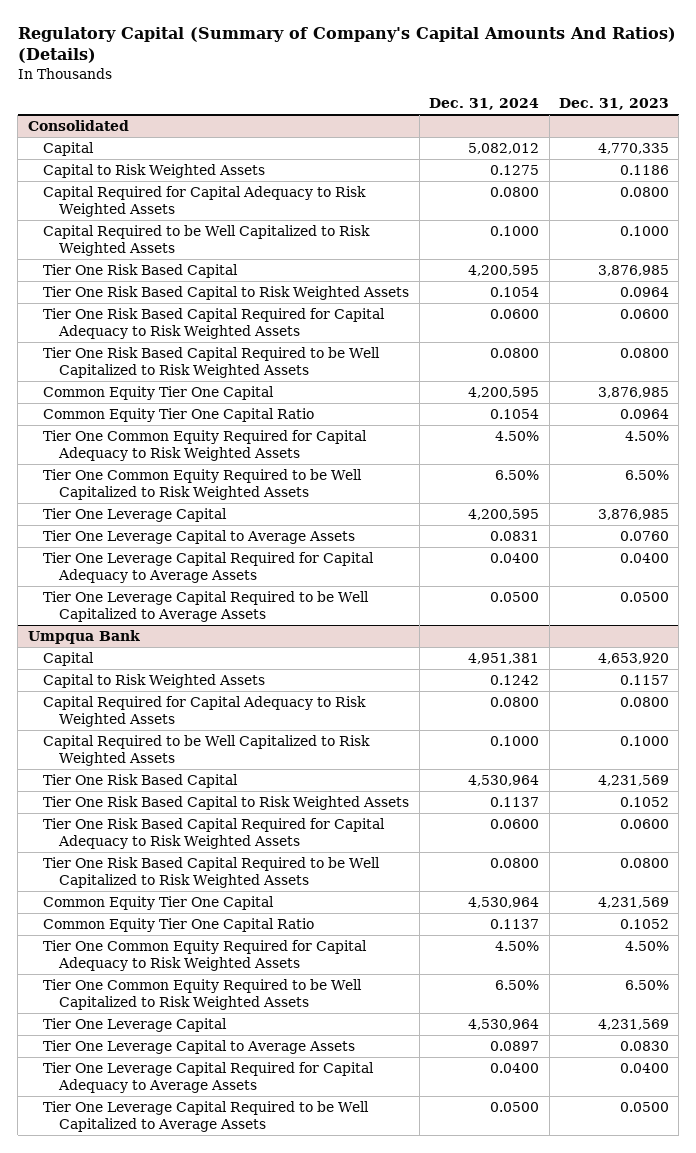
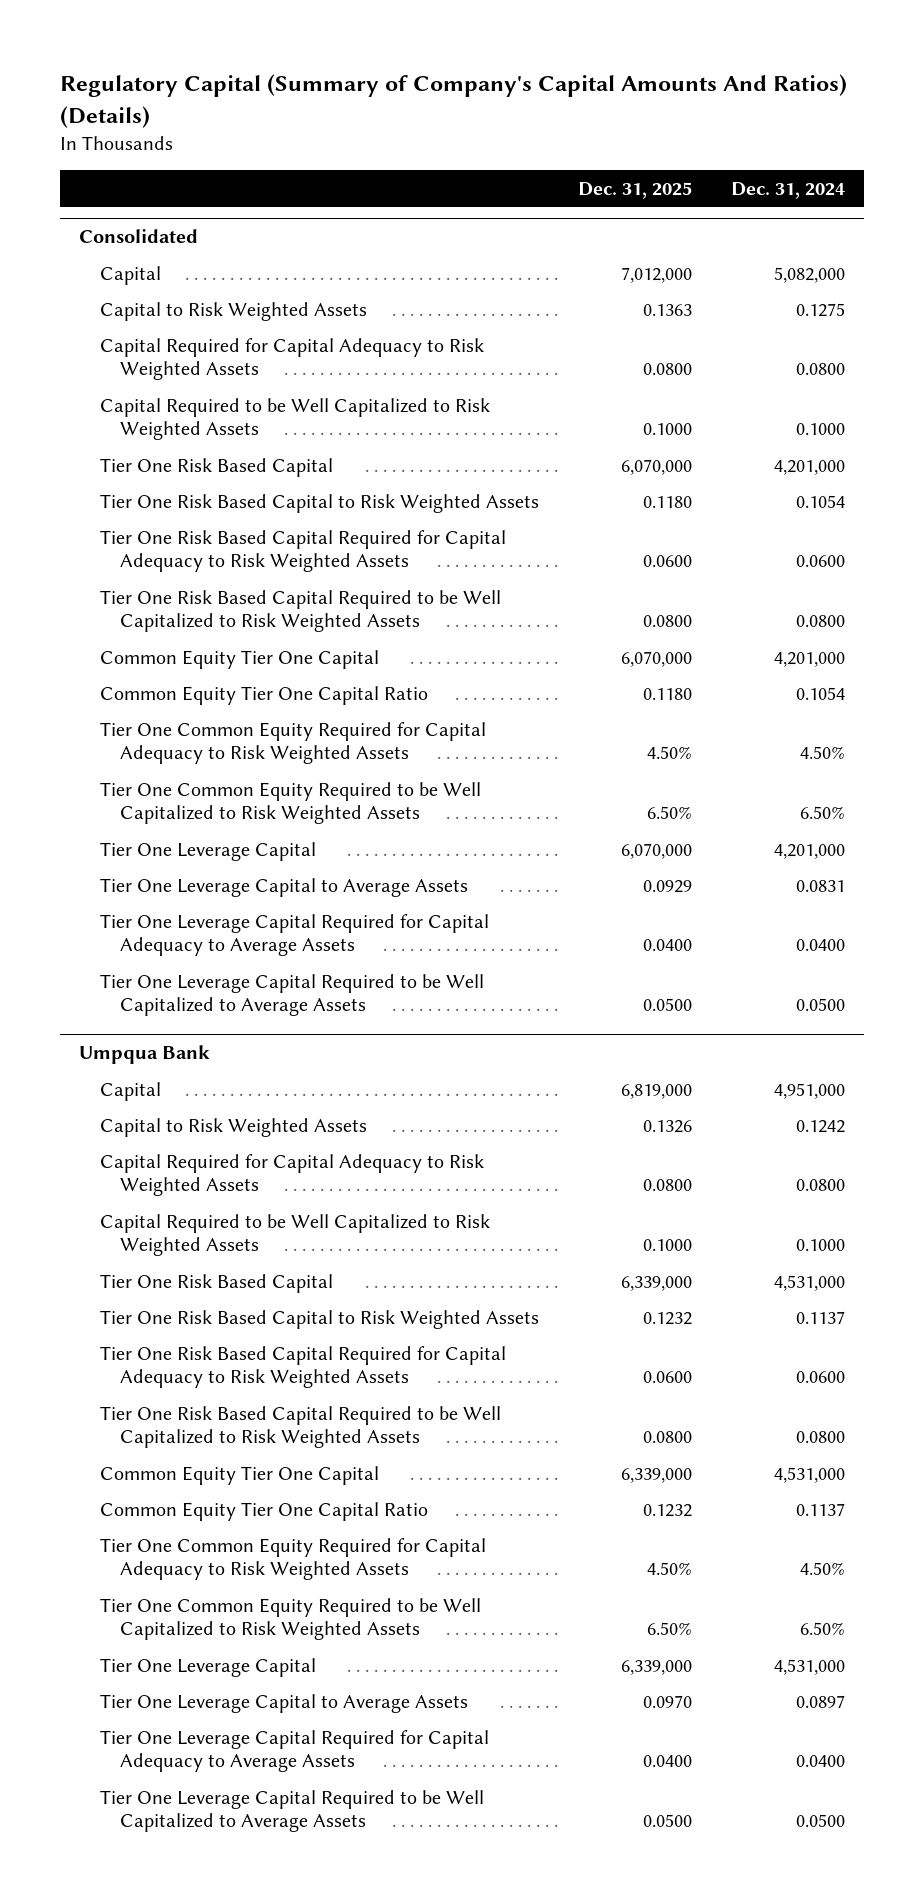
[558,98,669,111] Dec. 31, 2023 -> none
none -> [577,181,692,199] Dec. 31, 2025
[468,142,540,154] 5,082,012 -> [773,266,845,283] 5,082,000
[468,264,540,276] 4,200,595 -> [773,459,845,475] 4,201,000
[468,386,540,398] 4,200,595 -> [773,651,845,667] 4,201,000
[468,508,540,520] 4,200,595 -> [773,843,845,859] 4,201,000
[468,652,540,664] 4,951,381 -> [773,1082,845,1099] 4,951,000
[468,774,540,786] 4,530,964 -> [773,1274,845,1291] 4,531,000
[468,896,540,908] 4,530,964 -> [773,1466,845,1483] 4,531,000
[468,1018,540,1030] 4,530,964 -> [773,1658,845,1675] 4,531,000

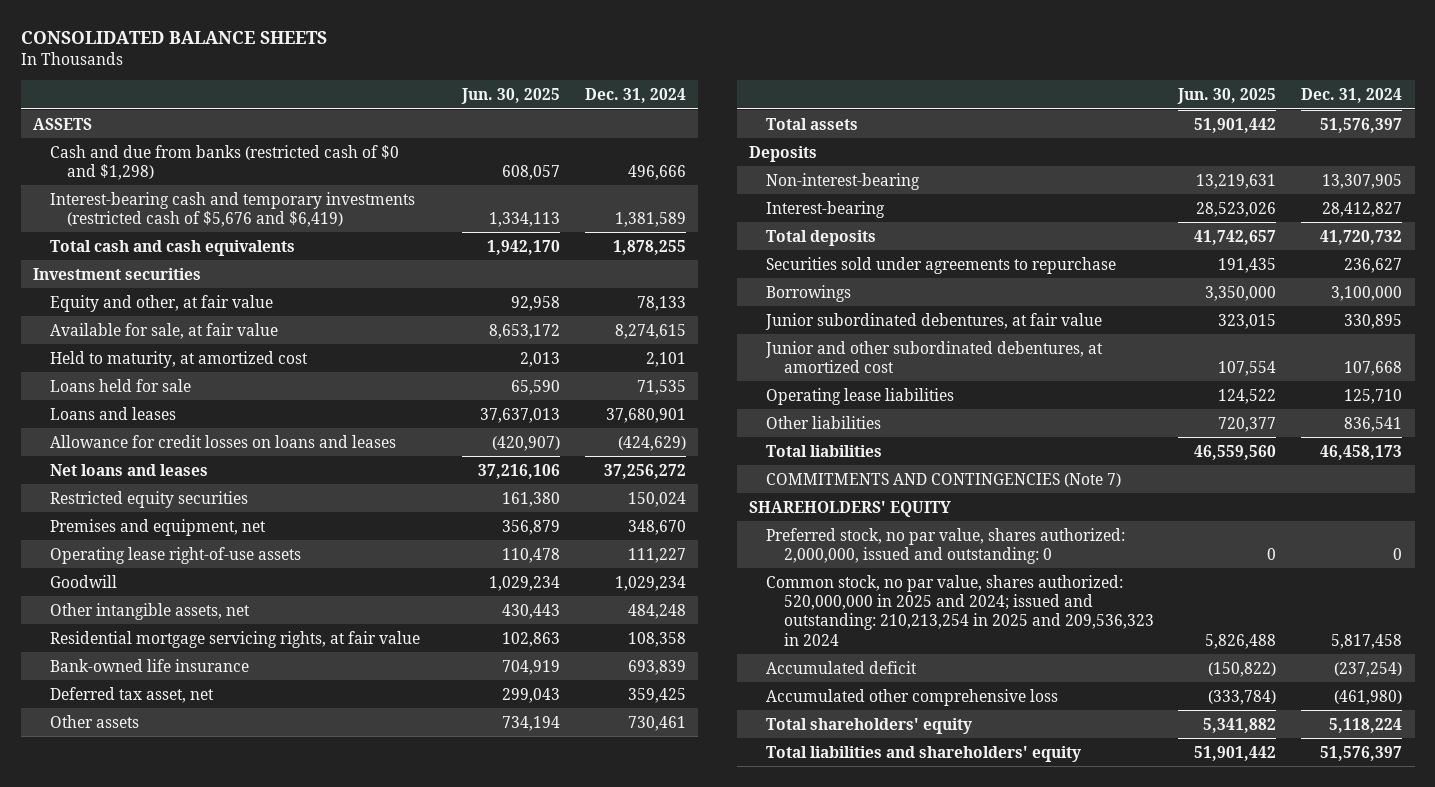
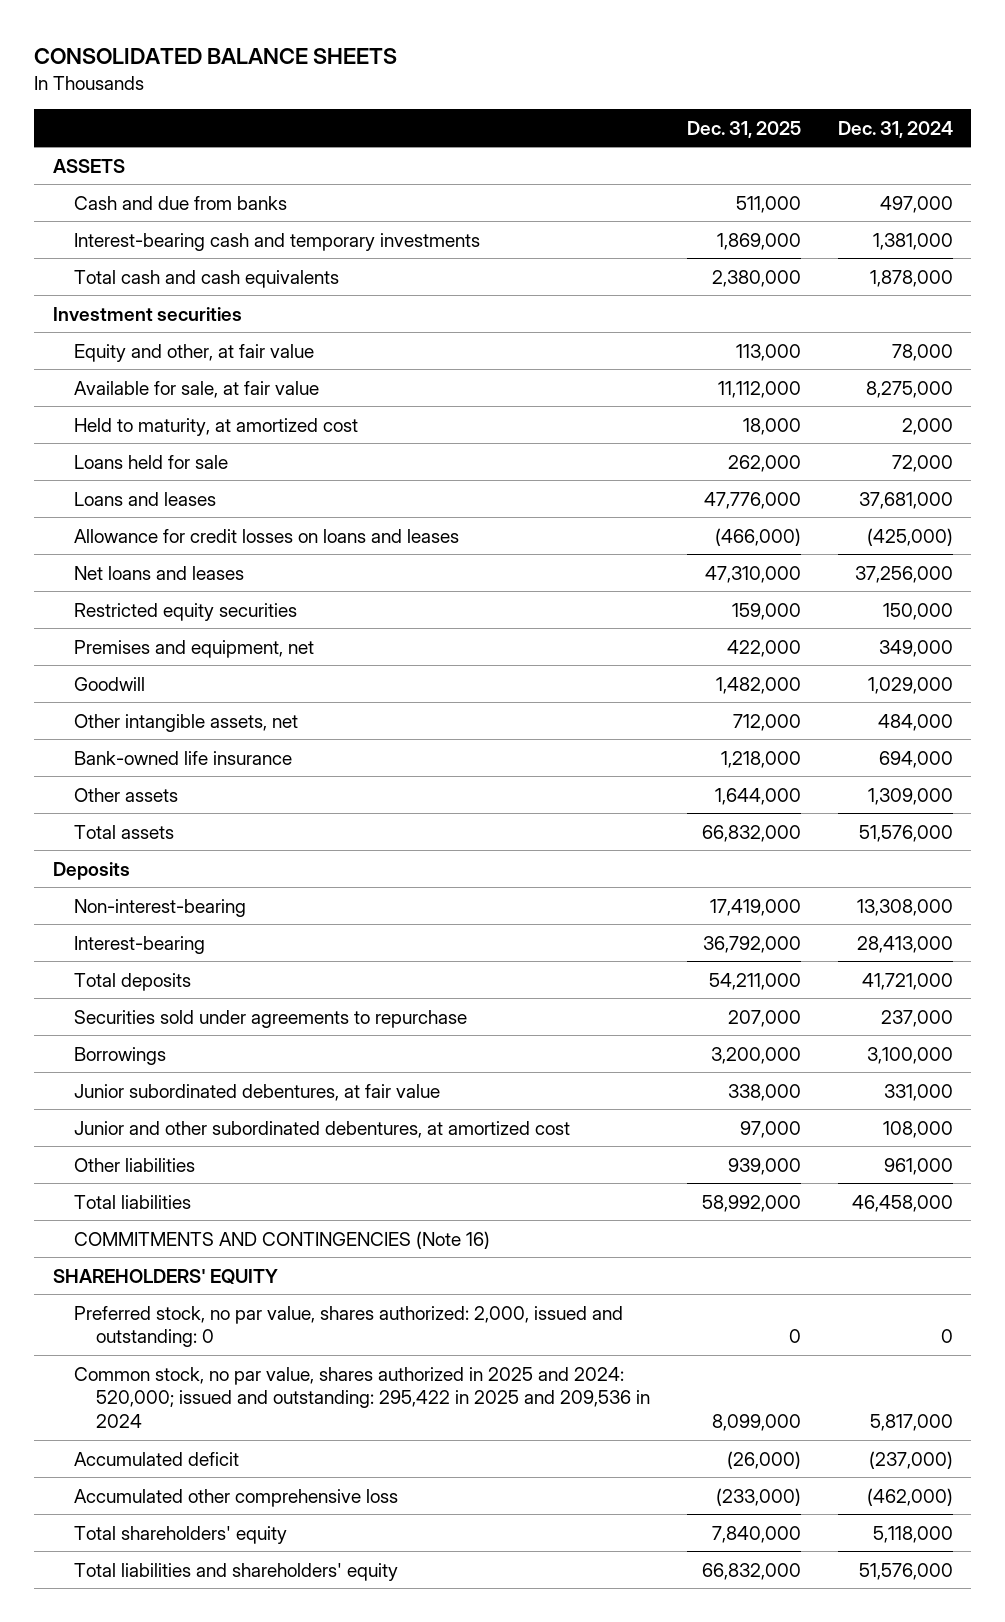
[461,88,561,105] Jun. 30, 2025 -> none
none -> [686,120,801,138] Dec. 31, 2025
[50,144,400,180] Cash and due from banks (restricted cash of $0 and $1,298) -> [74,195,288,210] Cash and due from banks
[628,164,687,180] 496,666 -> [879,195,953,213] 497,000
[50,191,416,227] Interest-bearing cash and temporary investments (restricted cash of $5,676 and $6,419) -> [74,232,481,251] Interest-bearing cash and temporary investments
[615,211,687,227] 1,381,589 -> [872,232,953,250] 1,381,000
[613,239,687,255] 1,878,255 -> [869,269,953,287] 1,878,000
[50,546,302,564] Operating lease right-of-use assets -> none
[50,630,421,648] Residential mortgage servicing rights, at fair value -> none
[50,686,215,703] Deferred tax asset, net -> none
[637,295,687,311] 78,133 -> [891,343,953,361] 78,000
[615,323,687,339] 8,274,615 -> [865,380,953,398] 8,275,000
[646,351,687,367] 2,101 -> [901,417,953,435] 2,000
[637,379,687,395] 71,535 -> [891,454,953,472] 72,000
[606,407,687,423] 37,680,901 -> [858,491,953,509] 37,681,000
[618,435,687,451] (424,629) -> [866,527,953,546] (425,000)
[604,463,687,479] 37,256,272 -> [854,565,953,583] 37,256,000
[628,491,687,507] 150,024 -> [882,602,953,620] 150,000
[628,519,687,535] 348,670 -> [878,639,953,657] 349,000
[615,575,687,591] 1,029,234 -> [867,676,953,694] 1,029,000
[628,603,687,619] 484,248 -> [877,713,953,731] 484,000
[628,659,687,675] 693,839 -> [878,750,953,768] 694,000
[628,715,687,731] 730,461 -> [867,787,953,805] 1,309,000
[1320,117,1403,133] 51,576,397 -> [858,824,953,842] 51,576,000
[1322,173,1403,189] 13,307,905 -> [856,898,953,916] 13,308,000
[1322,201,1403,217] 28,412,827 -> [856,935,953,953] 28,413,000
[1320,229,1403,245] 41,720,732 -> [861,972,953,990] 41,721,000
[1344,257,1403,273] 236,627 -> [880,1009,953,1027] 237,000
[766,387,955,405] Operating lease liabilities -> none
[1344,313,1403,329] 330,895 -> [883,1083,953,1101] 331,000
[1344,360,1403,376] 107,668 -> [882,1120,953,1138] 108,000
[1344,416,1403,432] 836,541 -> [883,1157,953,1175] 961,000
[1320,444,1403,460] 46,458,173 -> [851,1194,953,1212] 46,458,000
[766,472,1122,487] COMMITMENTS AND CONTINGENCIES (Note 7) -> [74,1230,491,1249] COMMITMENTS AND CONTINGENCIES (Note 16)
[766,527,1126,564] Preferred stock, no par value, shares authorized: 2,000,000, issued and outstanding: 0 -> [74,1305,624,1348] Preferred stock, no par value, shares authorized: 2,000, issued and outstanding: 0
[766,574,1154,646] Common stock, no par value, shares authorized: 520,000,000 in 2025 and 2024; issued and outstanding: 210,213,254 in 2025 and 209,536,323 in 2024 -> [74,1366,651,1428] Common stock, no par value, shares authorized in 2025 and 2024: 520,000; issued and outstanding: 295,422 in 2025 and 209,536 in 2024
[1331,633,1403,649] 5,817,458 -> [869,1413,953,1431] 5,817,000
[1334,661,1403,677] (237,254) -> [868,1450,953,1469] (237,000)
[1334,689,1403,705] (461,980) -> [866,1487,953,1506] (462,000)
[1329,717,1403,733] 5,118,224 -> [872,1525,953,1543] 5,118,000
[1320,745,1403,761] 51,576,397 -> [858,1562,953,1580] 51,576,000

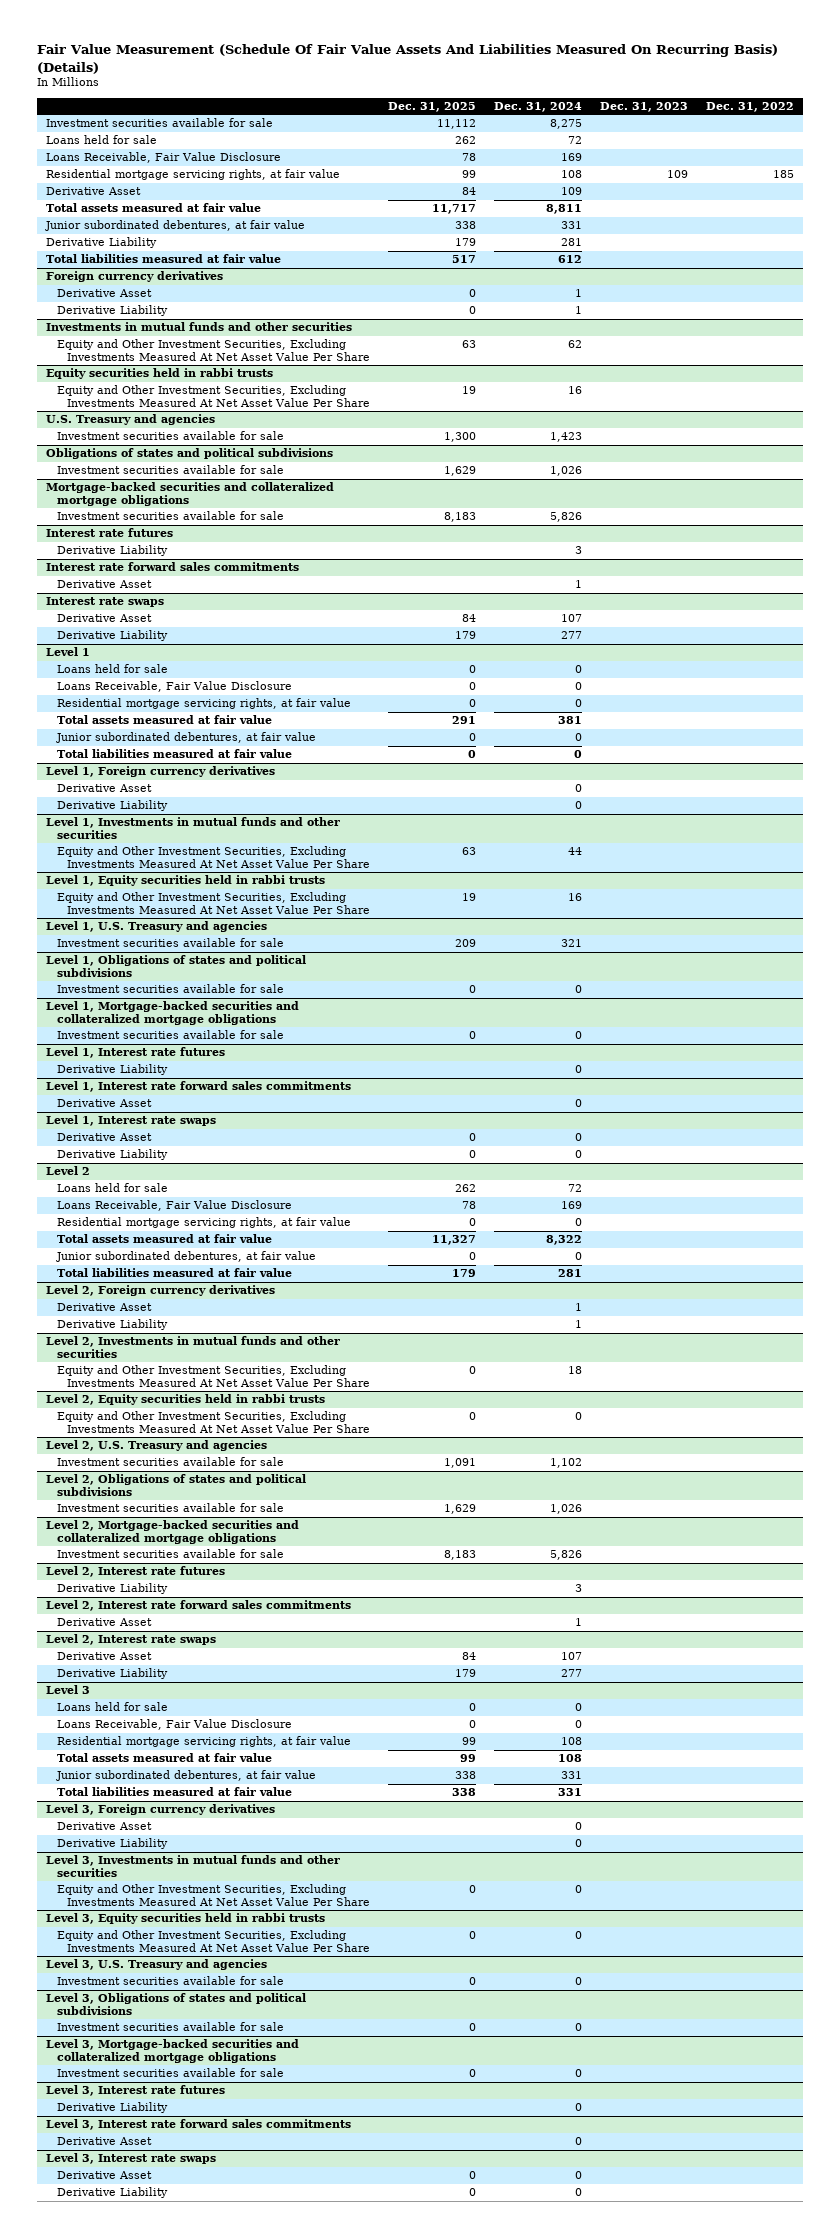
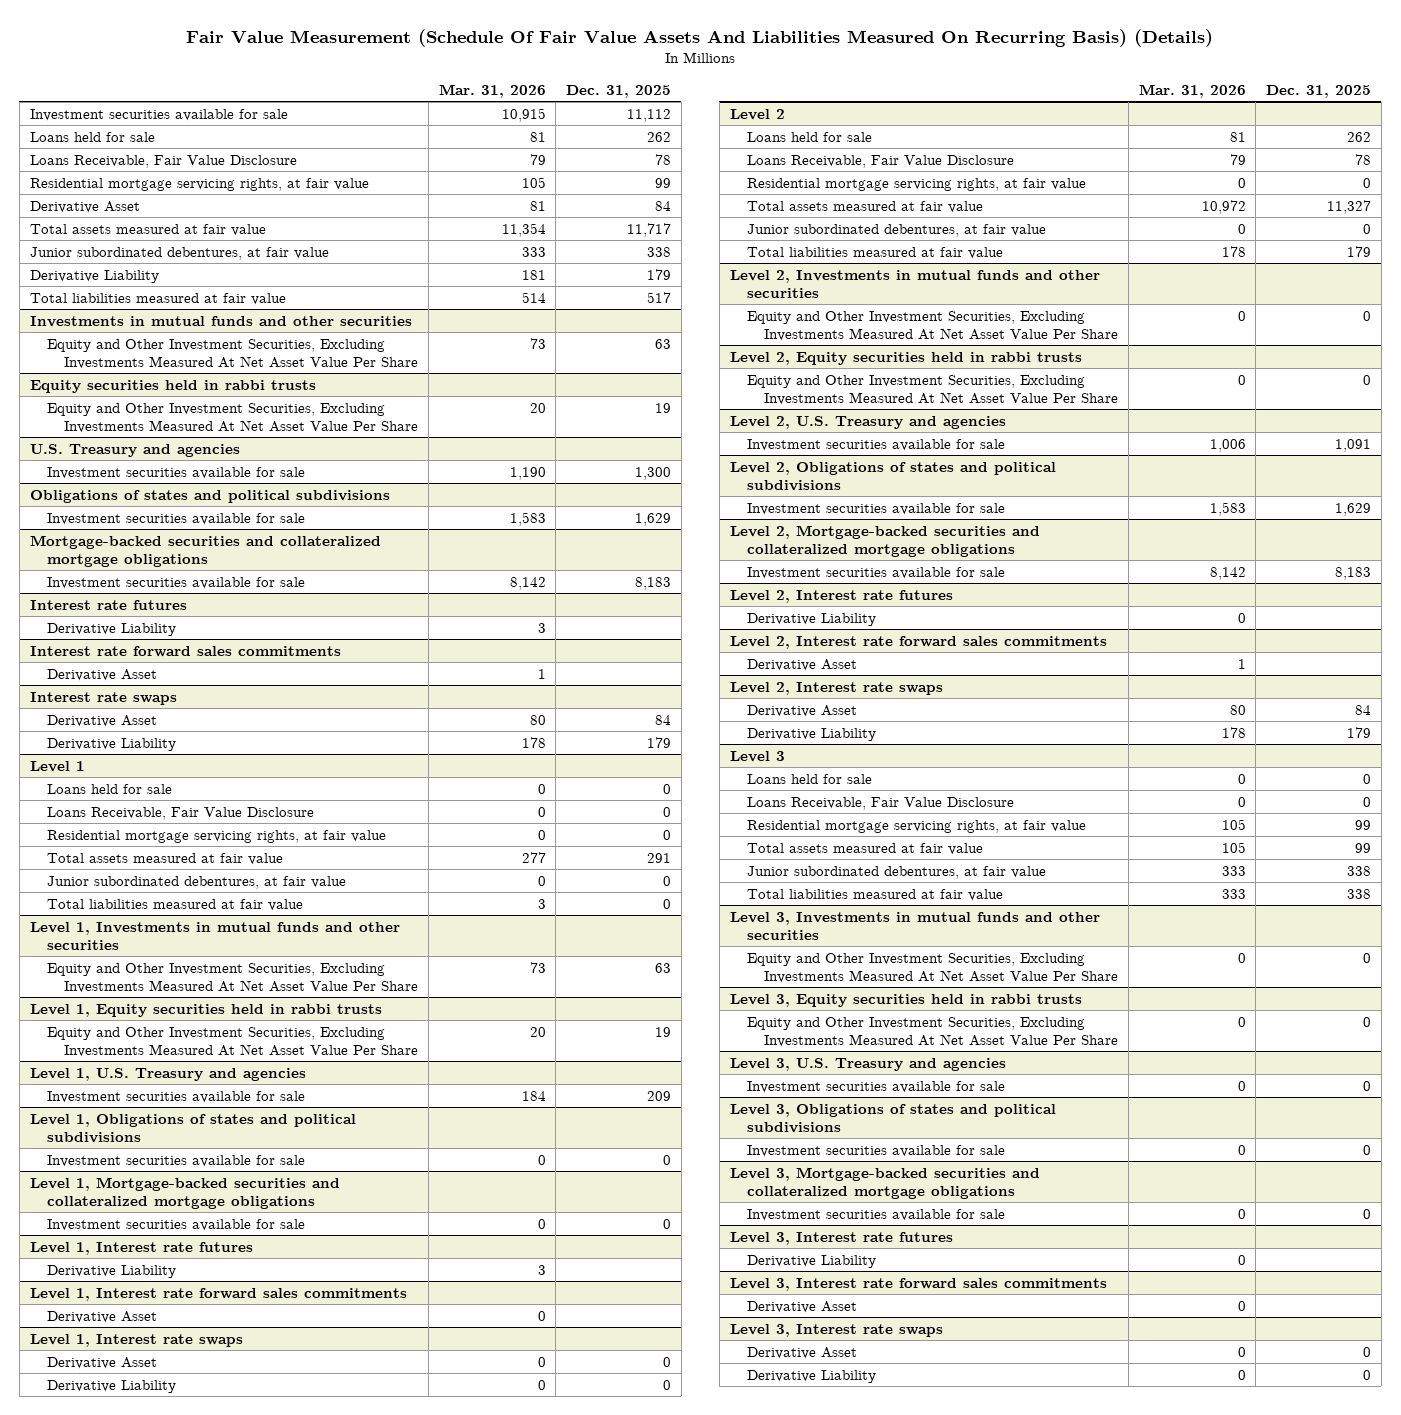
[494,101,583,112] Dec. 31, 2024 -> none
[600,101,689,112] Dec. 31, 2023 -> none
[706,101,795,112] Dec. 31, 2022 -> none
none -> [438,84,546,99] Mar. 31, 2026
[46,271,224,283] Foreign currency derivatives -> none
[56,289,152,298] Derivative Asset -> none
[56,305,168,317] Derivative Liability -> none
[46,766,276,778] Level 1, Foreign currency derivatives -> none
[56,784,152,793] Derivative Asset -> none
[56,800,168,812] Derivative Liability -> none
[46,1285,276,1297] Level 2, Foreign currency derivatives -> none
[56,1303,152,1312] Derivative Asset -> none
[56,1319,168,1331] Derivative Liability -> none
[46,1804,276,1816] Level 3, Foreign currency derivatives -> none
[56,1822,152,1831] Derivative Asset -> none
[56,1838,168,1850] Derivative Liability -> none

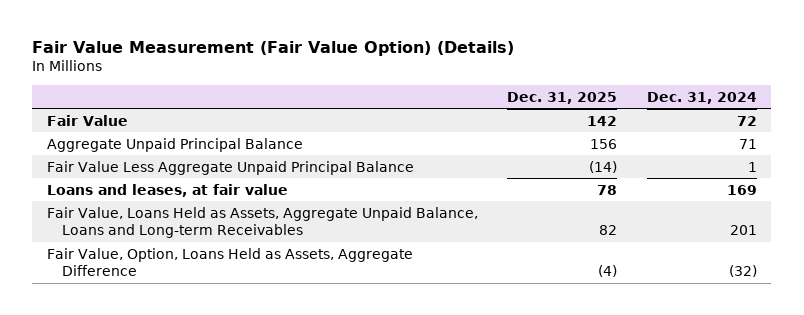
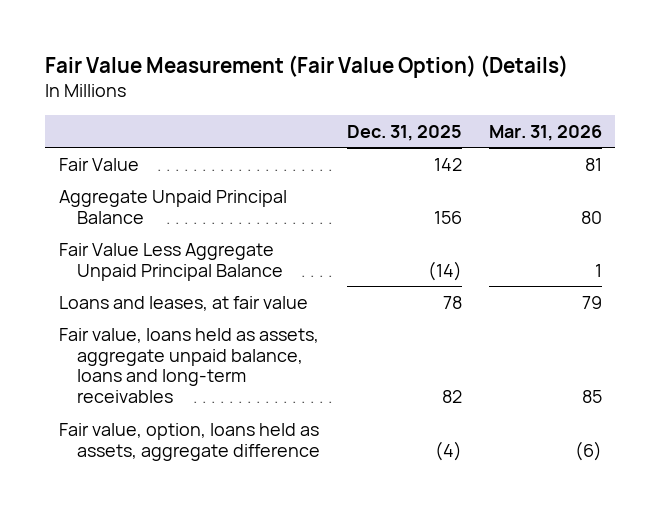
[646,91,757,104] Dec. 31, 2024 -> none
none -> [488,124,602,141] Mar. 31, 2026
[46,206,478,238] Fair Value, Loans Held as Assets, Aggregate Unpaid Balance, Loans and Long-term Receivables -> [58,327,319,404] Fair value, loans held as assets, aggregate unpaid balance, loans and long-term receivables
[46,247,413,276] Fair Value, Option, Loans Held as Assets, Aggregate Difference -> [58,422,320,461] Fair value, option, loans held as assets, aggregate difference

